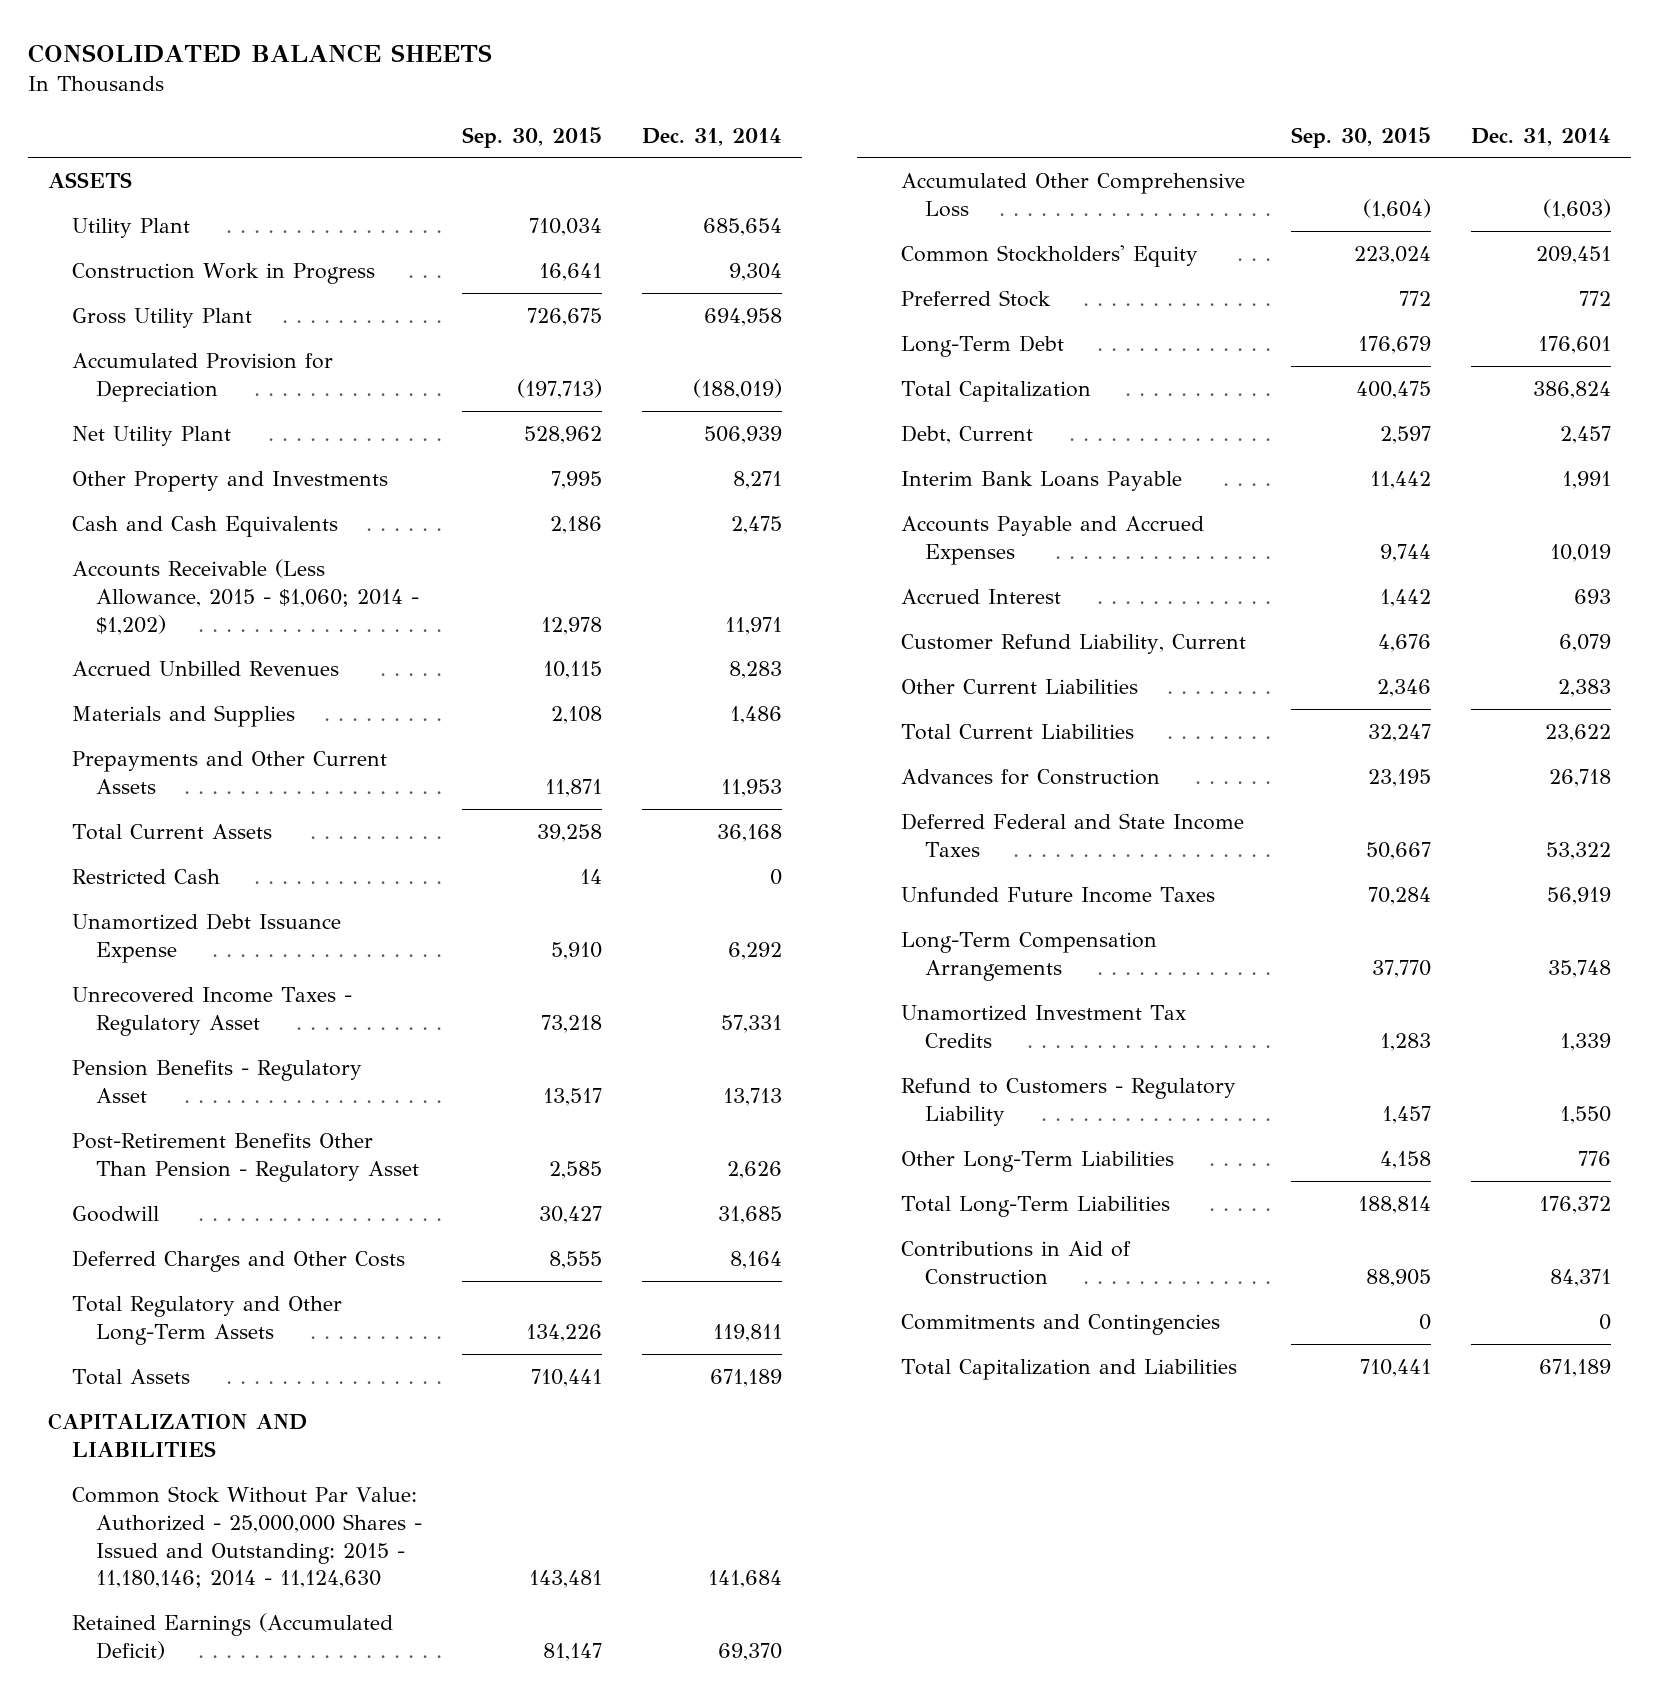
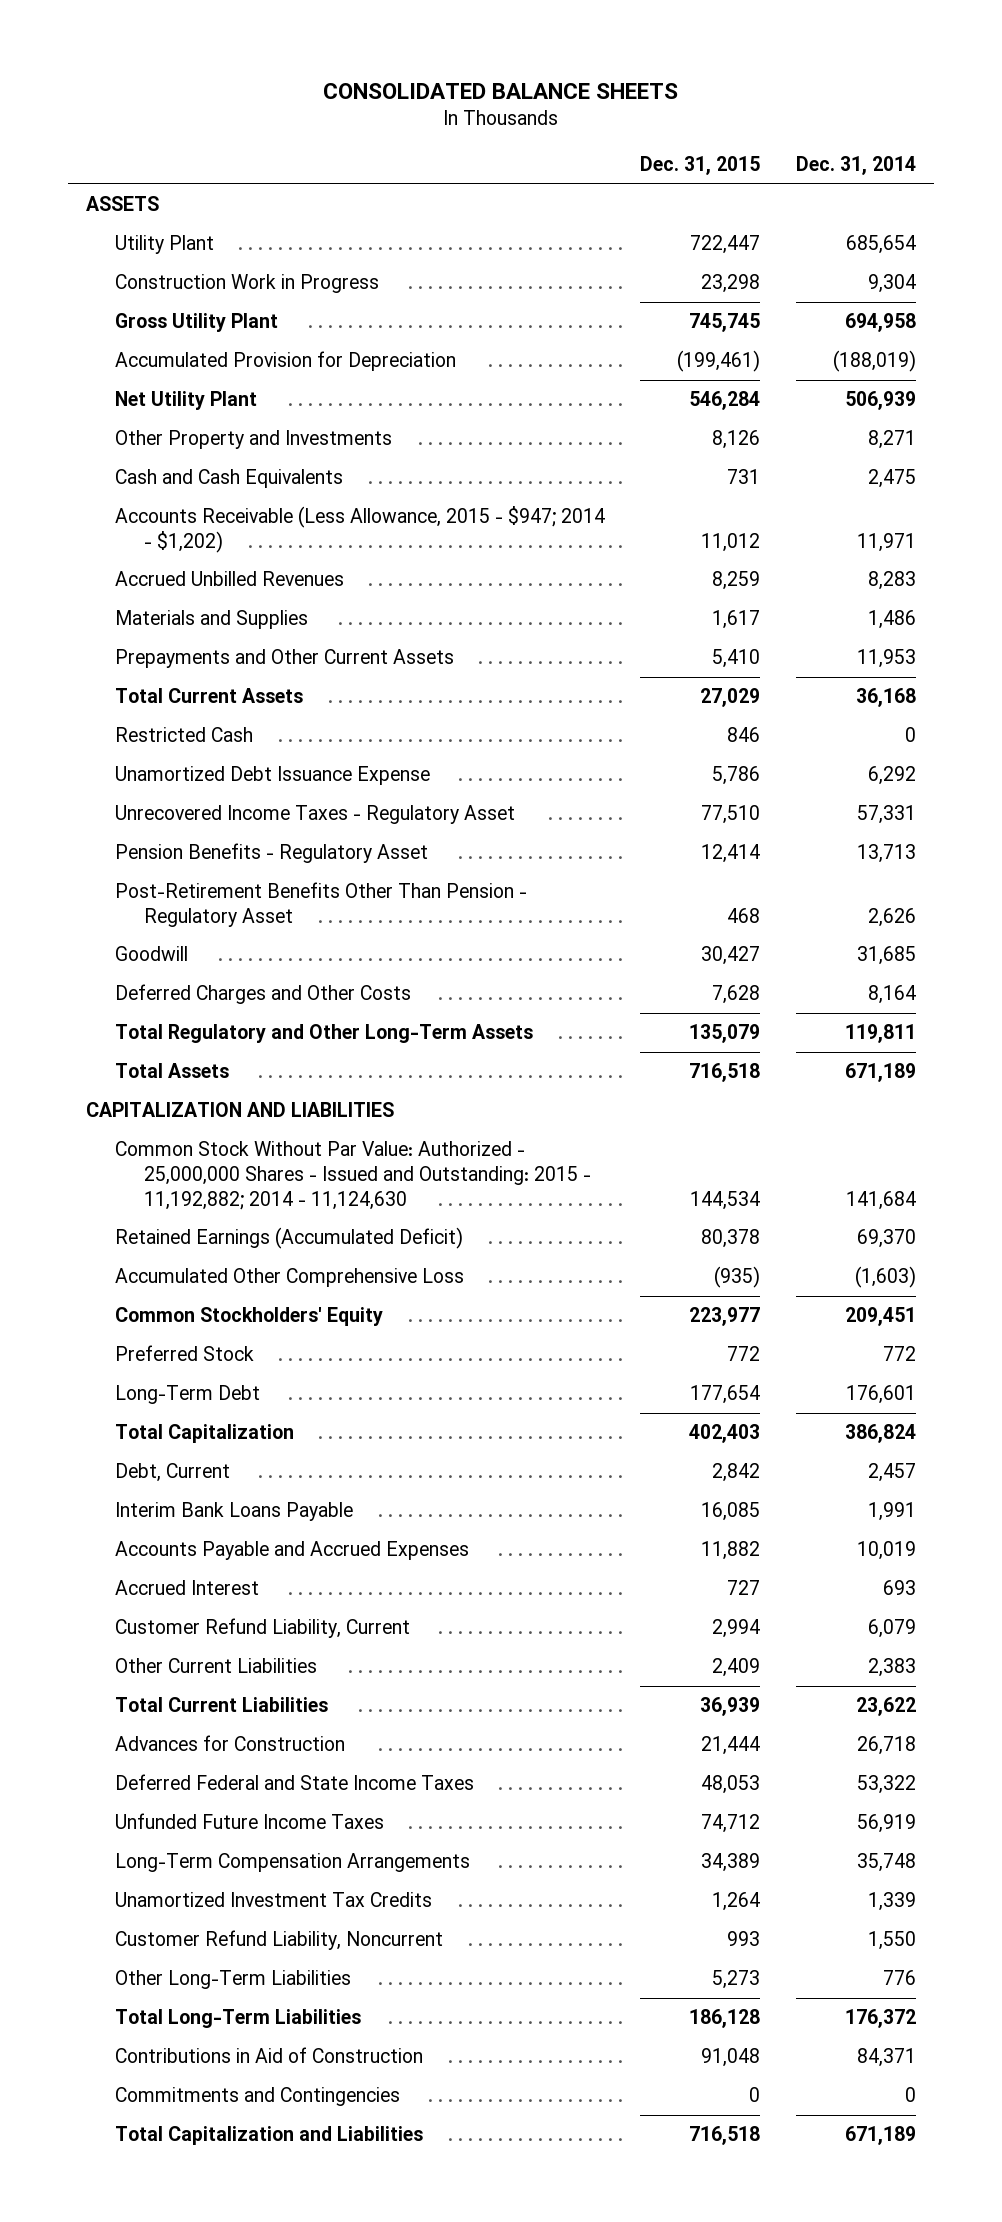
[462,126,603,148] Sep. 30, 2015 -> none
none -> [640,156,761,176] Dec. 31, 2015
[72,558,420,635] Accounts Receivable (Less Allowance, 2015 - $1,060; 2014 - $1,202) -> [114,506,605,553] Accounts Receivable (Less Allowance, 2015 - $947; 2014 - $1,202)
[72,1485,423,1589] Common Stock Without Par Value: Authorized - 25,000,000 Shares - Issued and Outstanding: 2015 - 11,180,146; 2014 - 11,124,630 -> [114,1141,591,1210] Common Stock Without Par Value: Authorized - 25,000,000 Shares - Issued and Outstanding: 2015 - 11,192,882; 2014 - 11,124,630
[900,1077,1236,1126] Refund to Customers - Regulatory Liability -> [114,1930,443,1951] Customer Refund Liability, Noncurrent

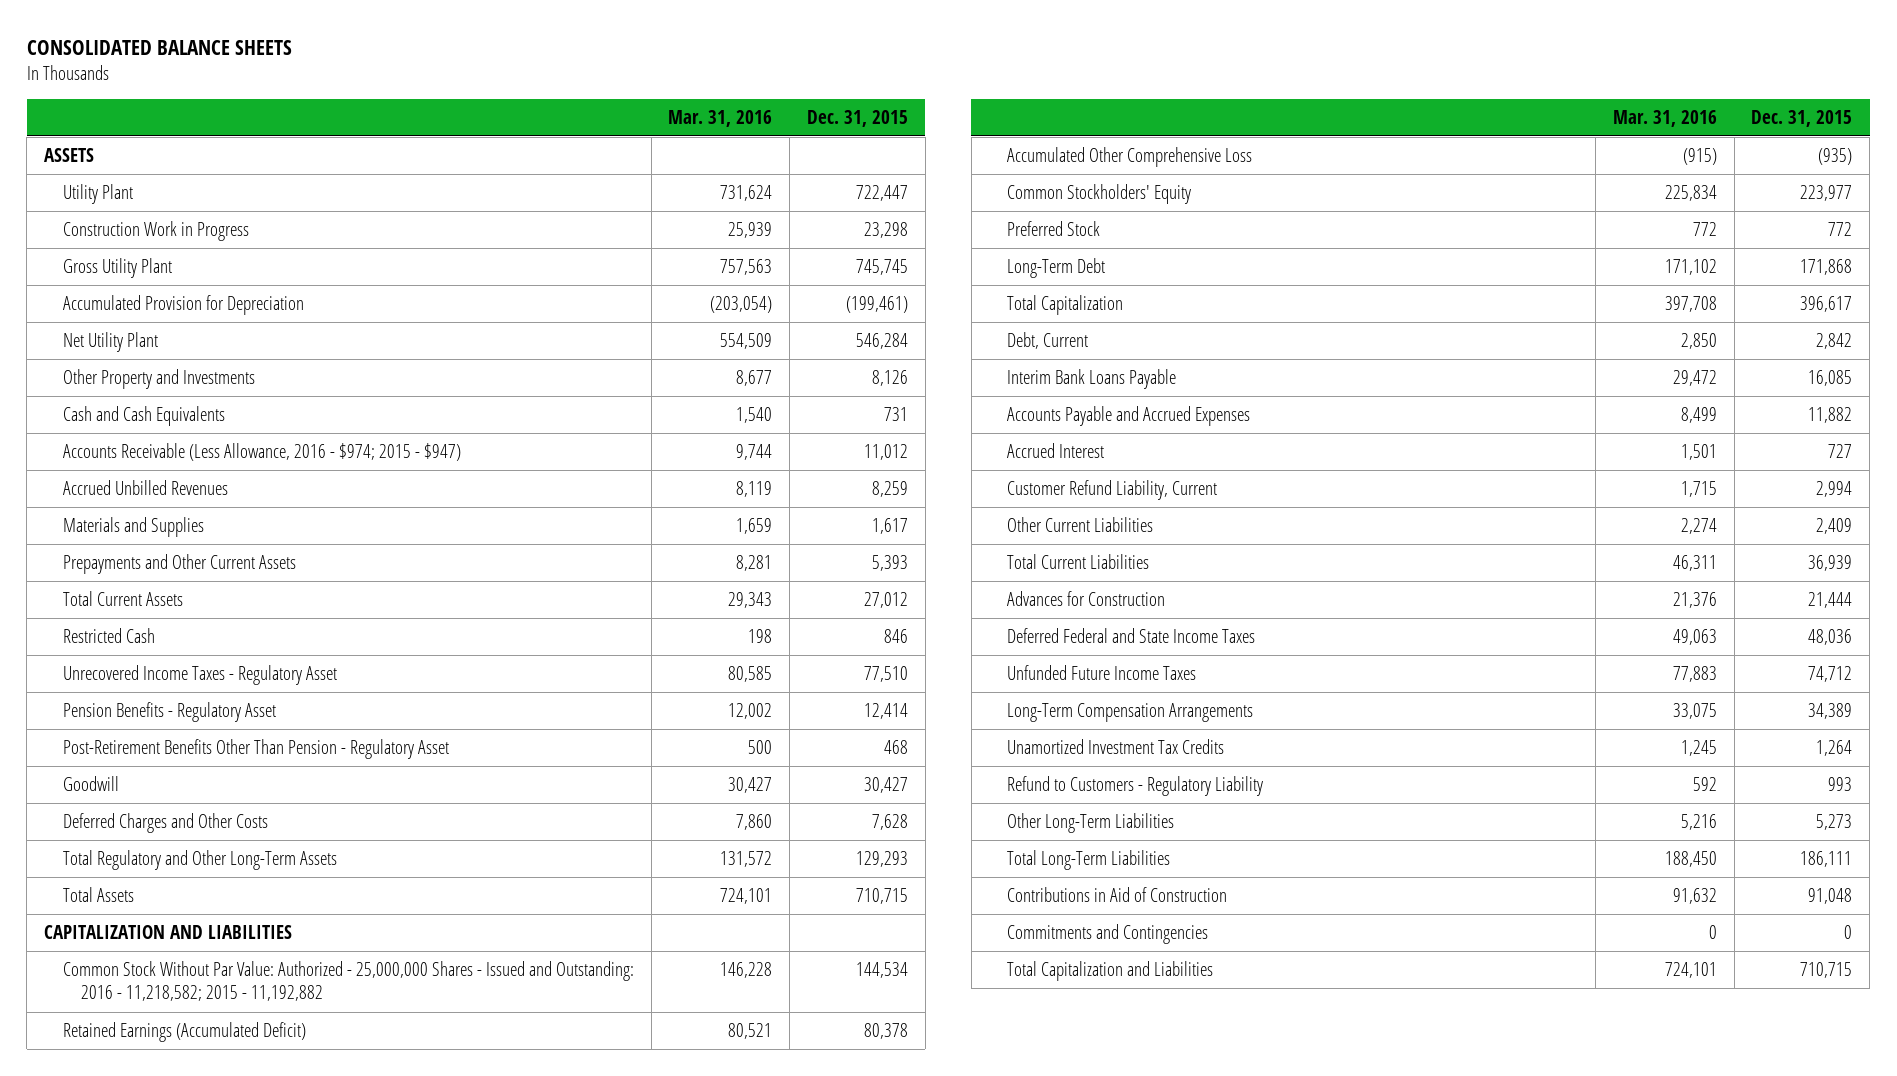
[796,156,917,176] Dec. 31, 2014 -> none
none -> [668,109,773,127] Mar. 31, 2016
[114,506,605,553] Accounts Receivable (Less Allowance, 2015 - $947; 2014 - $1,202) -> [62,443,461,462] Accounts Receivable (Less Allowance, 2016 - $974; 2015 - $947)
[712,649,761,669] 5,410 -> [872,555,909,572] 5,393
[700,688,761,708] 27,029 -> [864,592,909,609] 27,012
[114,766,430,786] Unamortized Debt Issuance Expense -> none
[689,1024,761,1044] 135,079 -> [856,851,909,868] 129,293
[689,1063,761,1083] 716,518 -> [856,888,909,905] 710,715
[114,1141,591,1210] Common Stock Without Par Value: Authorized - 25,000,000 Shares - Issued and Outstanding: 2015 - 11,192,882; 2014 - 11,124,630 -> [62,961,634,1002] Common Stock Without Par Value: Authorized - 25,000,000 Shares - Issued and Outstanding: 2016 - 11,218,582; 2015 - 11,192,882
[690,1385,761,1405] 177,654 -> [1800,259,1853,276] 171,868
[689,1424,761,1444] 402,403 -> [1800,296,1853,313] 396,617
[701,1775,761,1795] 48,053 -> [1808,629,1853,646] 48,036
[114,1930,443,1951] Customer Refund Liability, Noncurrent -> [1007,776,1264,797] Refund to Customers - Regulatory Liability
[689,2009,761,2029] 186,128 -> [1800,851,1853,868] 186,111
[689,2126,761,2146] 716,518 -> [1800,962,1853,979] 710,715

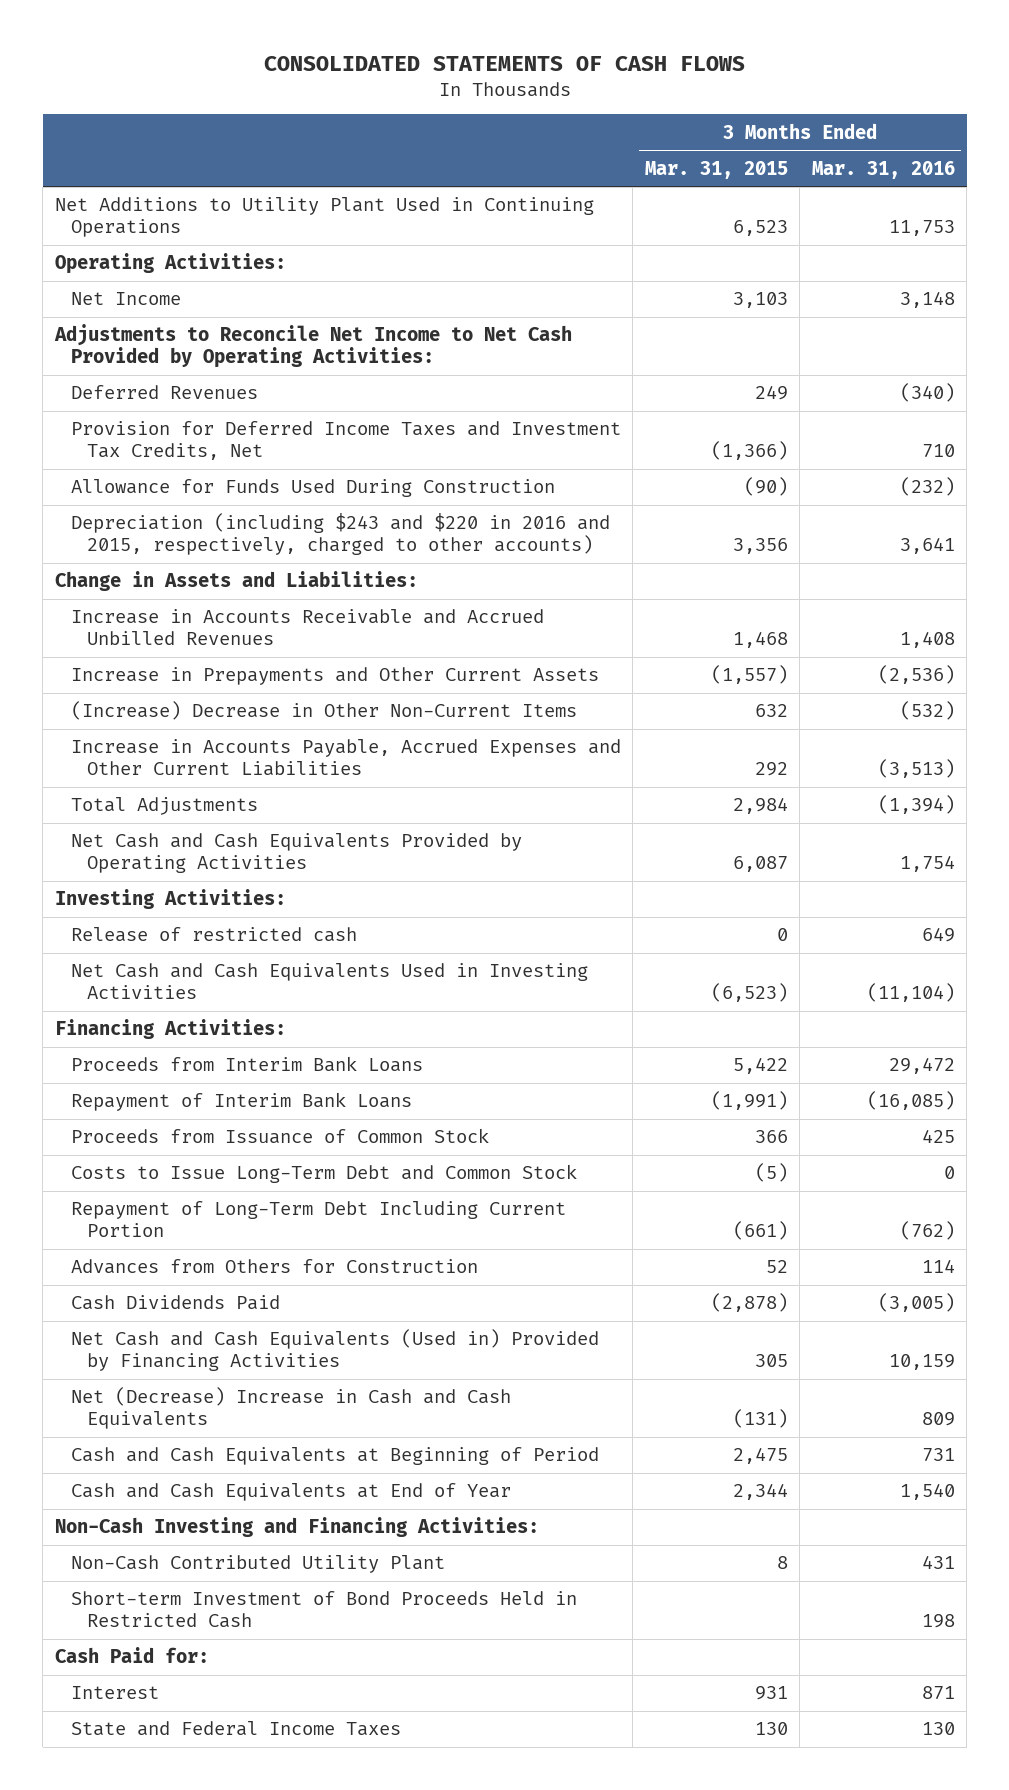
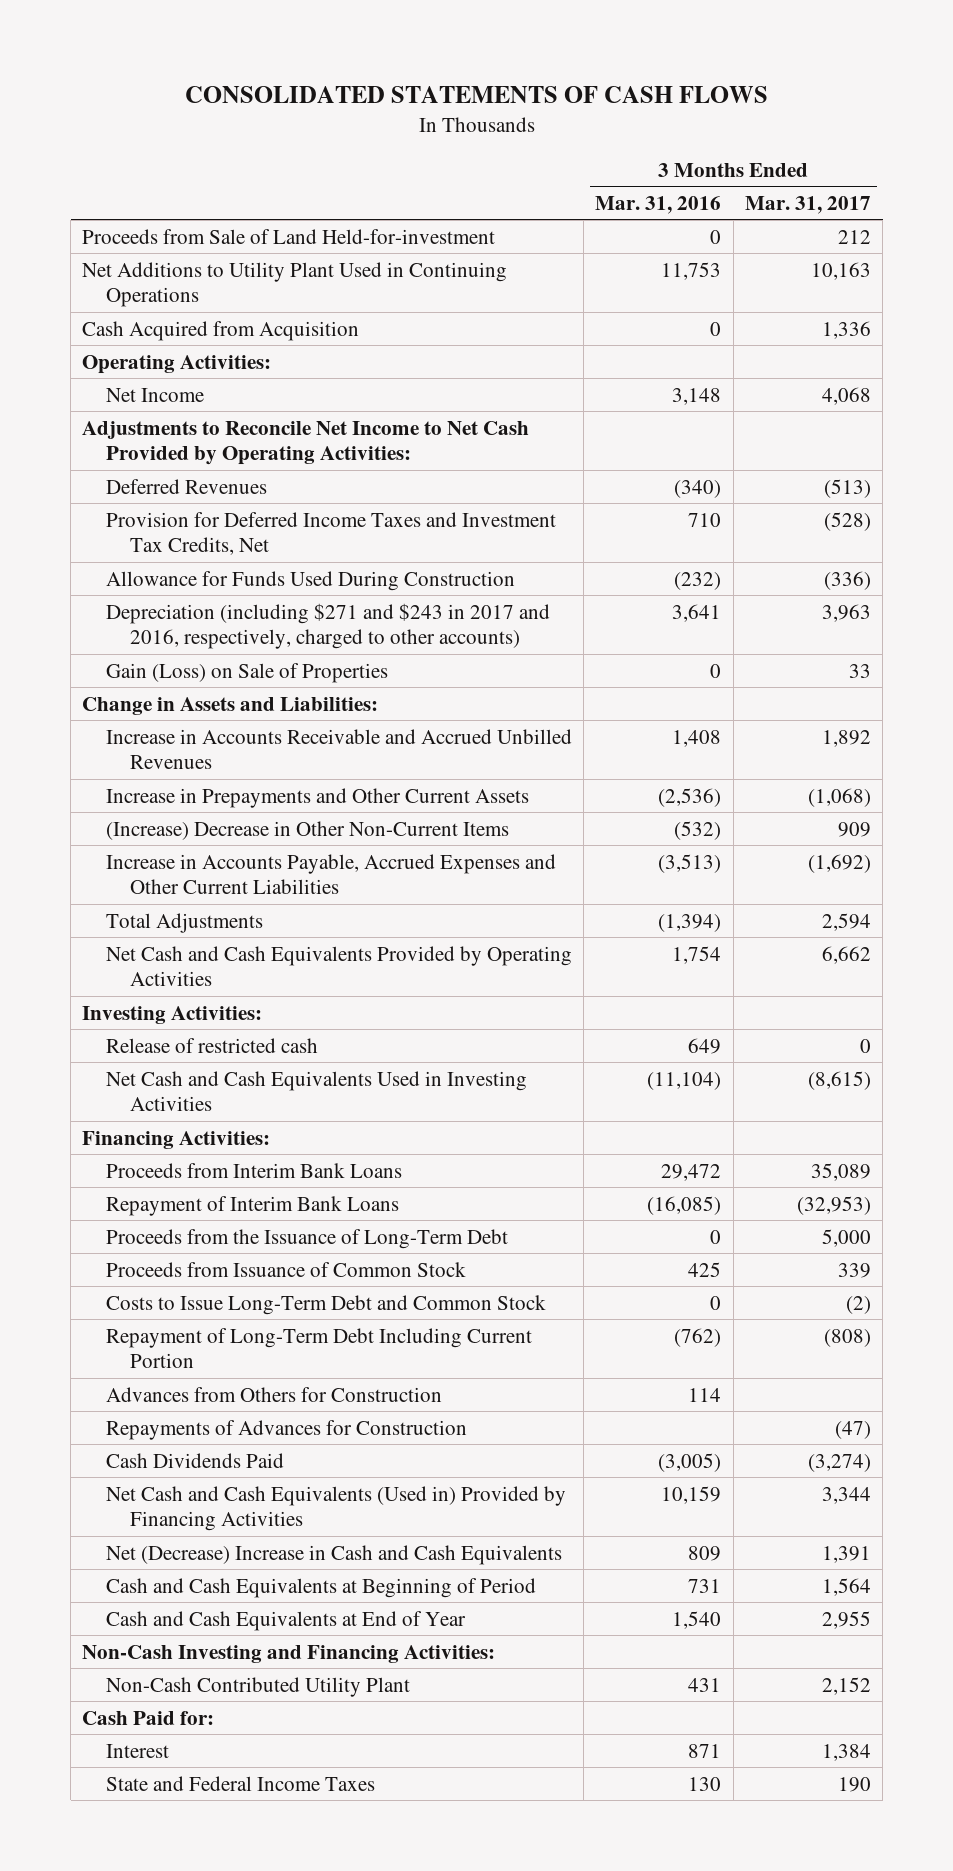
[644,160,788,179] Mar. 31, 2015 -> none
none -> [744,195,871,214] Mar. 31, 2017
none -> [82,228,496,244] Proceeds from Sale of Land Held-for-investment
none -> [82,320,360,341] Cash Acquired from Acquisition
[70,513,610,556] Depreciation (including $243 and $220 in 2016 and 2015, respectively, charged to other accounts) -> [105,602,550,650] Depreciation (including $271 and $243 in 2017 and 2016, respectively, charged to other accounts)
none -> [105,662,388,683] Gain (Loss) on Sale of Properties
none -> [105,1228,508,1249] Proceeds from the Issuance of Long-Term Debt
none -> [105,1419,467,1440] Repayments of Advances for Construction
[70,1591,577,1629] Short-term Investment of Bond Proceeds Held in Restricted Cash -> none

